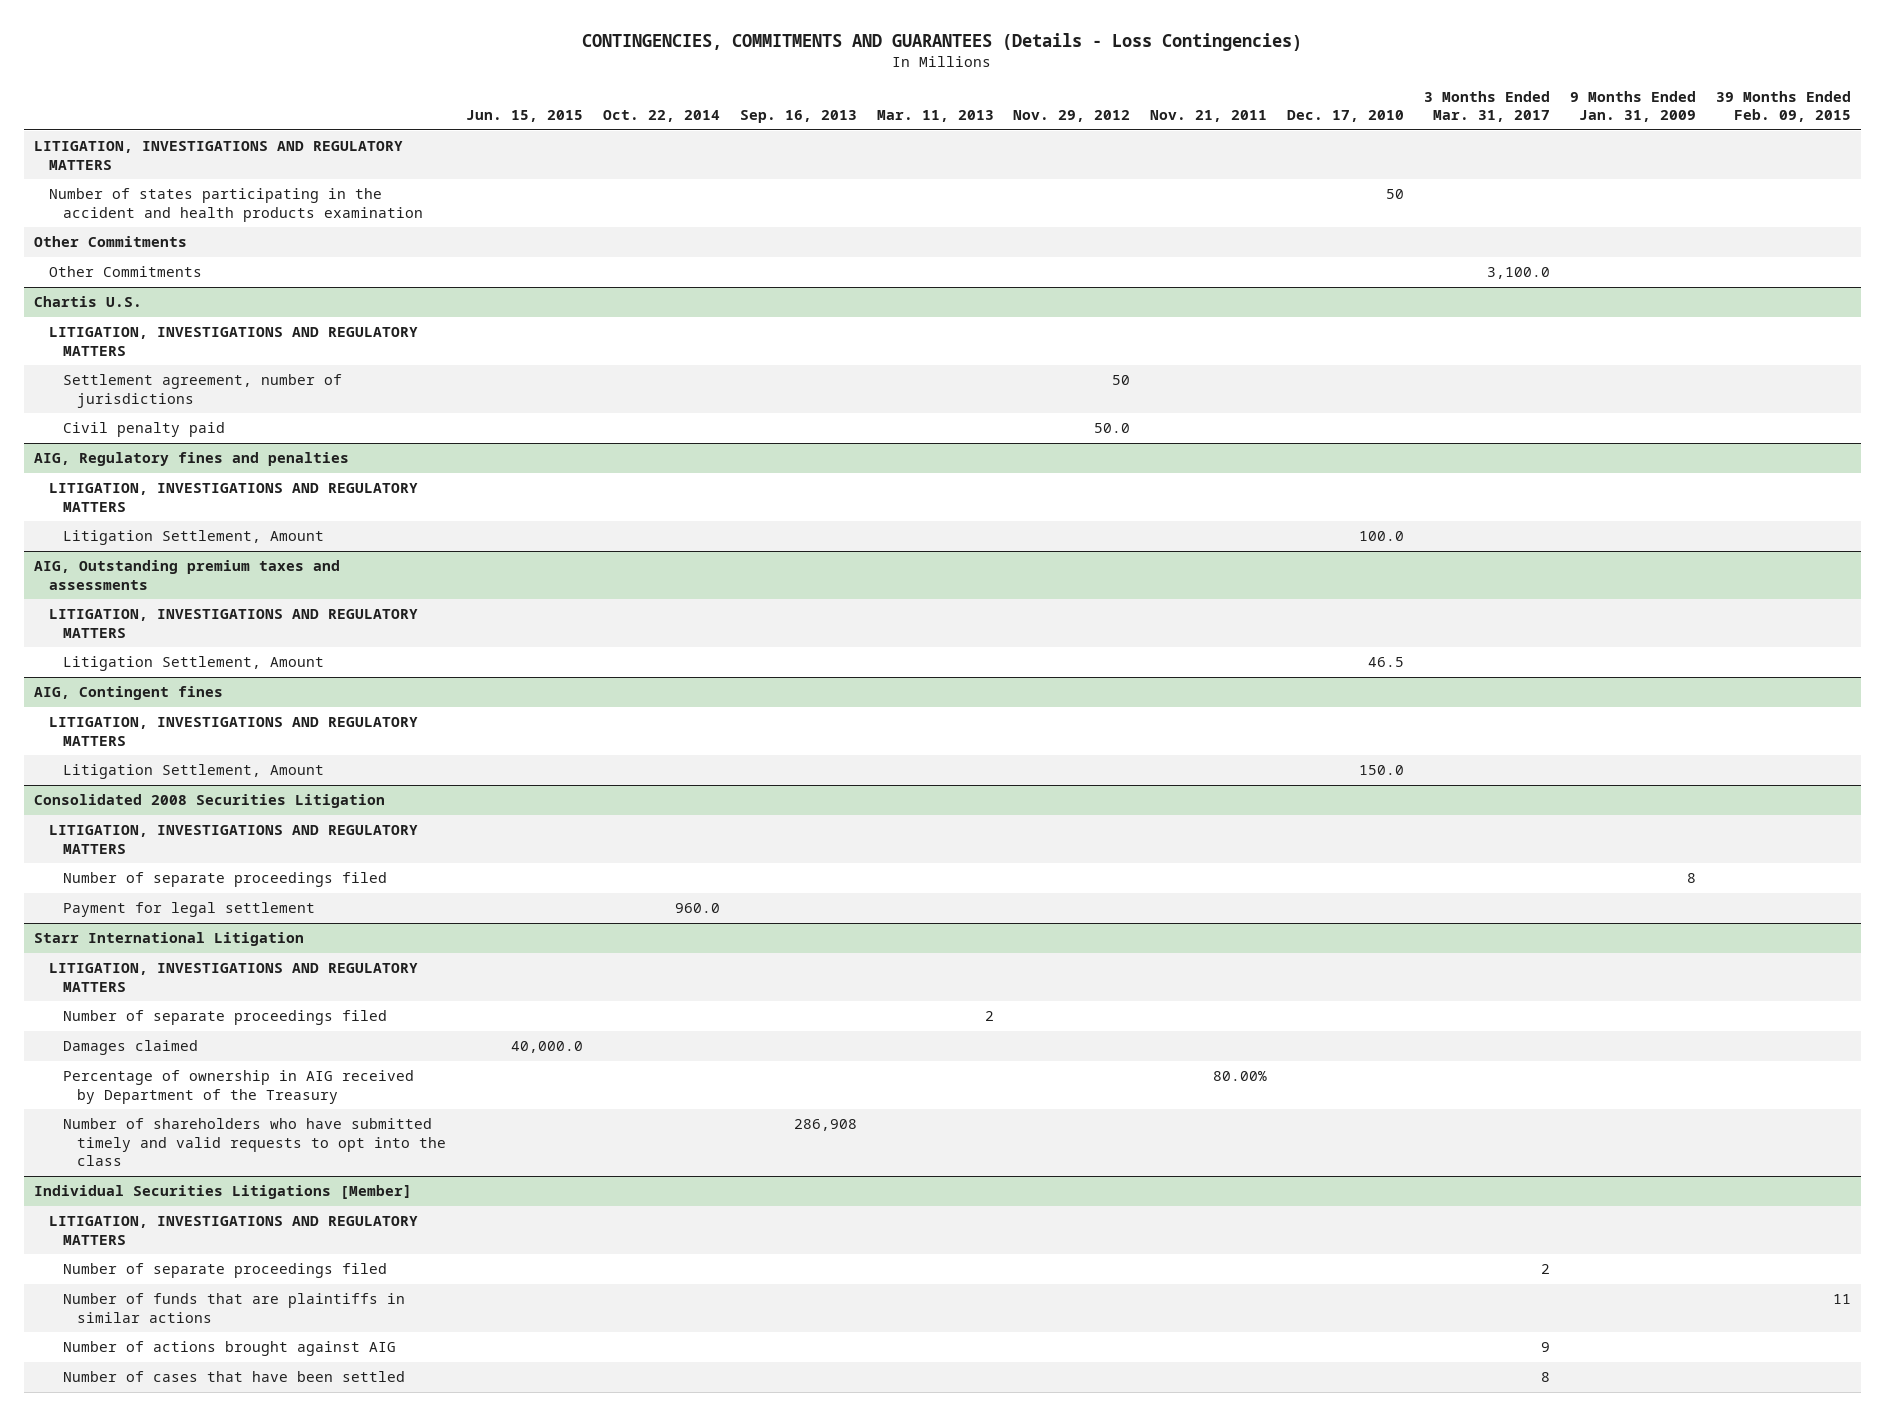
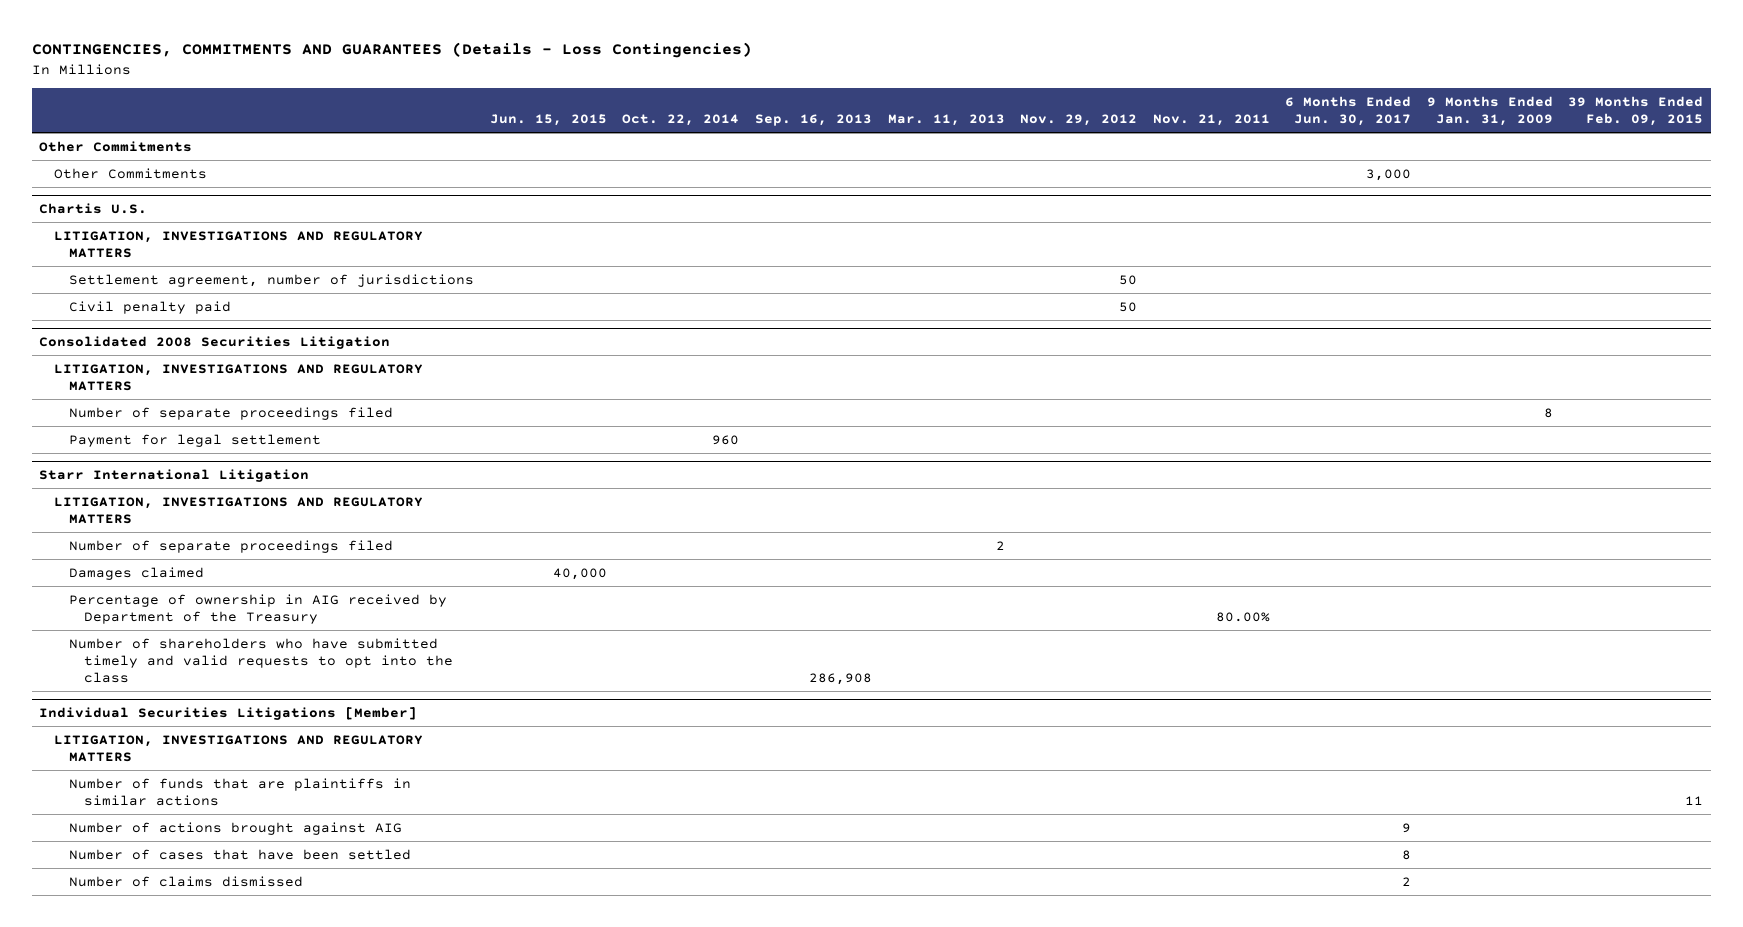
[1287,109,1405,122] Dec. 17, 2010 -> none
[1423,90,1550,122] 3 Months Ended Mar. 31, 2017 -> none
none -> [1285,95,1412,127] 6 Months Ended Jun. 30, 2017
[34,141,404,170] LITIGATION, INVESTIGATIONS AND REGULATORY MATTERS -> none
[48,188,423,222] Number of states participating in the accident and health products examination -> none
[34,452,350,467] AIG, Regulatory fines and penalties -> none
[48,483,418,512] LITIGATION, INVESTIGATIONS AND REGULATORY MATTERS -> none
[62,530,324,546] Litigation Settlement, Amount -> none
[34,560,341,590] AIG, Outstanding premium taxes and assessments -> none
[48,609,418,638] LITIGATION, INVESTIGATIONS AND REGULATORY MATTERS -> none
[62,656,324,672] Litigation Settlement, Amount -> none
[34,686,224,701] AIG, Contingent fines -> none
[48,717,418,746] LITIGATION, INVESTIGATIONS AND REGULATORY MATTERS -> none
[62,764,324,780] Litigation Settlement, Amount -> none
[1094,423,1131,434] 50.0 -> [1119,301,1138,312] 50
[675,903,721,914] 960.0 -> [712,434,740,445] 960
[511,1041,584,1054] 40,000.0 -> [552,567,607,580] 40,000
[62,1263,387,1279] Number of separate proceedings filed -> none
none -> [69,875,304,887] Number of claims dismissed

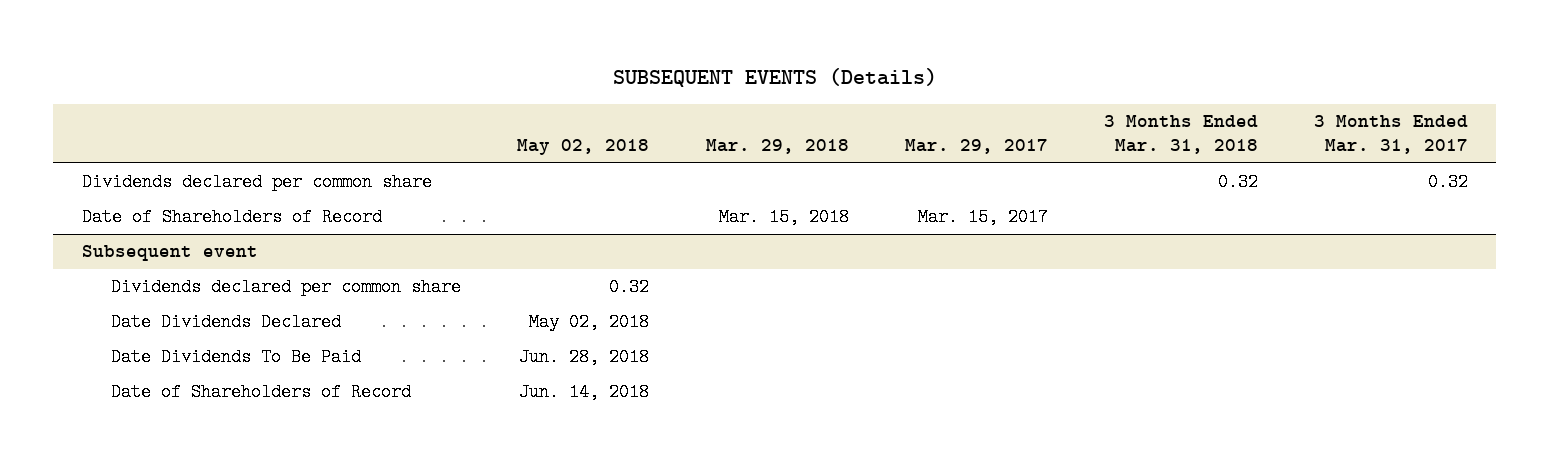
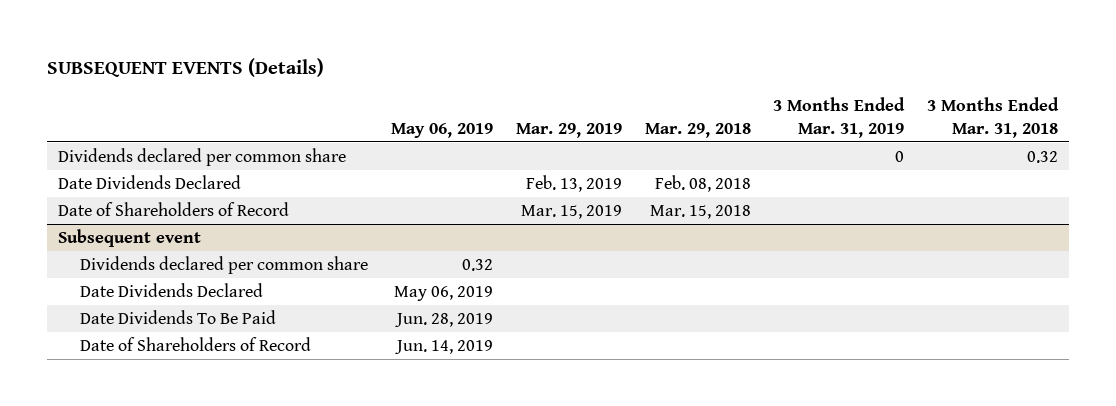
[517,139,650,156] May 02, 2018 -> none
[904,139,1048,155] Mar. 29, 2017 -> none
[1314,115,1469,155] 3 Months Ended Mar. 31, 2017 -> none
none -> [390,122,493,138] May 06, 2019
none -> [515,122,622,138] Mar. 29, 2019
none -> [773,96,906,138] 3 Months Ended Mar. 31, 2019
none -> [58,175,242,190] Date Dividends Declared

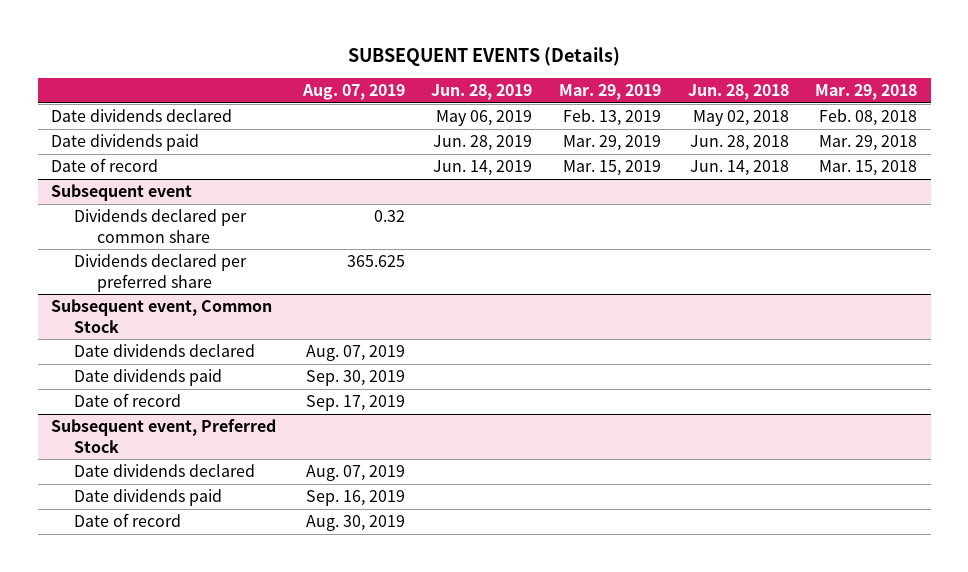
[390,122,493,138] May 06, 2019 -> none
[773,96,906,138] 3 Months Ended Mar. 31, 2019 -> none
[927,96,1060,138] 3 Months Ended Mar. 31, 2018 -> none
none -> [301,84,405,101] Aug. 07, 2019
none -> [431,84,533,101] Jun. 28, 2019
none -> [687,84,789,101] Jun. 28, 2018
[58,148,347,167] Dividends declared per common share -> none
[58,175,242,190] Date Dividends Declared -> [51,109,233,123] Date dividends declared
none -> [51,134,200,152] Date dividends paid
[58,202,290,217] Date of Shareholders of Record -> [51,158,159,173] Date of record
[80,283,264,298] Date Dividends Declared -> none
[80,310,277,325] Date Dividends To Be Paid -> none
[80,337,312,352] Date of Shareholders of Record -> none
none -> [74,254,248,292] Dividends declared per preferred share
none -> [51,299,273,333] Subsequent event, Common Stock
none -> [74,344,256,358] Date dividends declared
none -> [74,369,223,387] Date dividends paid
none -> [74,393,182,408] Date of record
none -> [51,419,277,453] Subsequent event, Preferred Stock
none -> [74,464,256,478] Date dividends declared
none -> [74,489,223,507] Date dividends paid
none -> [74,513,182,528] Date of record

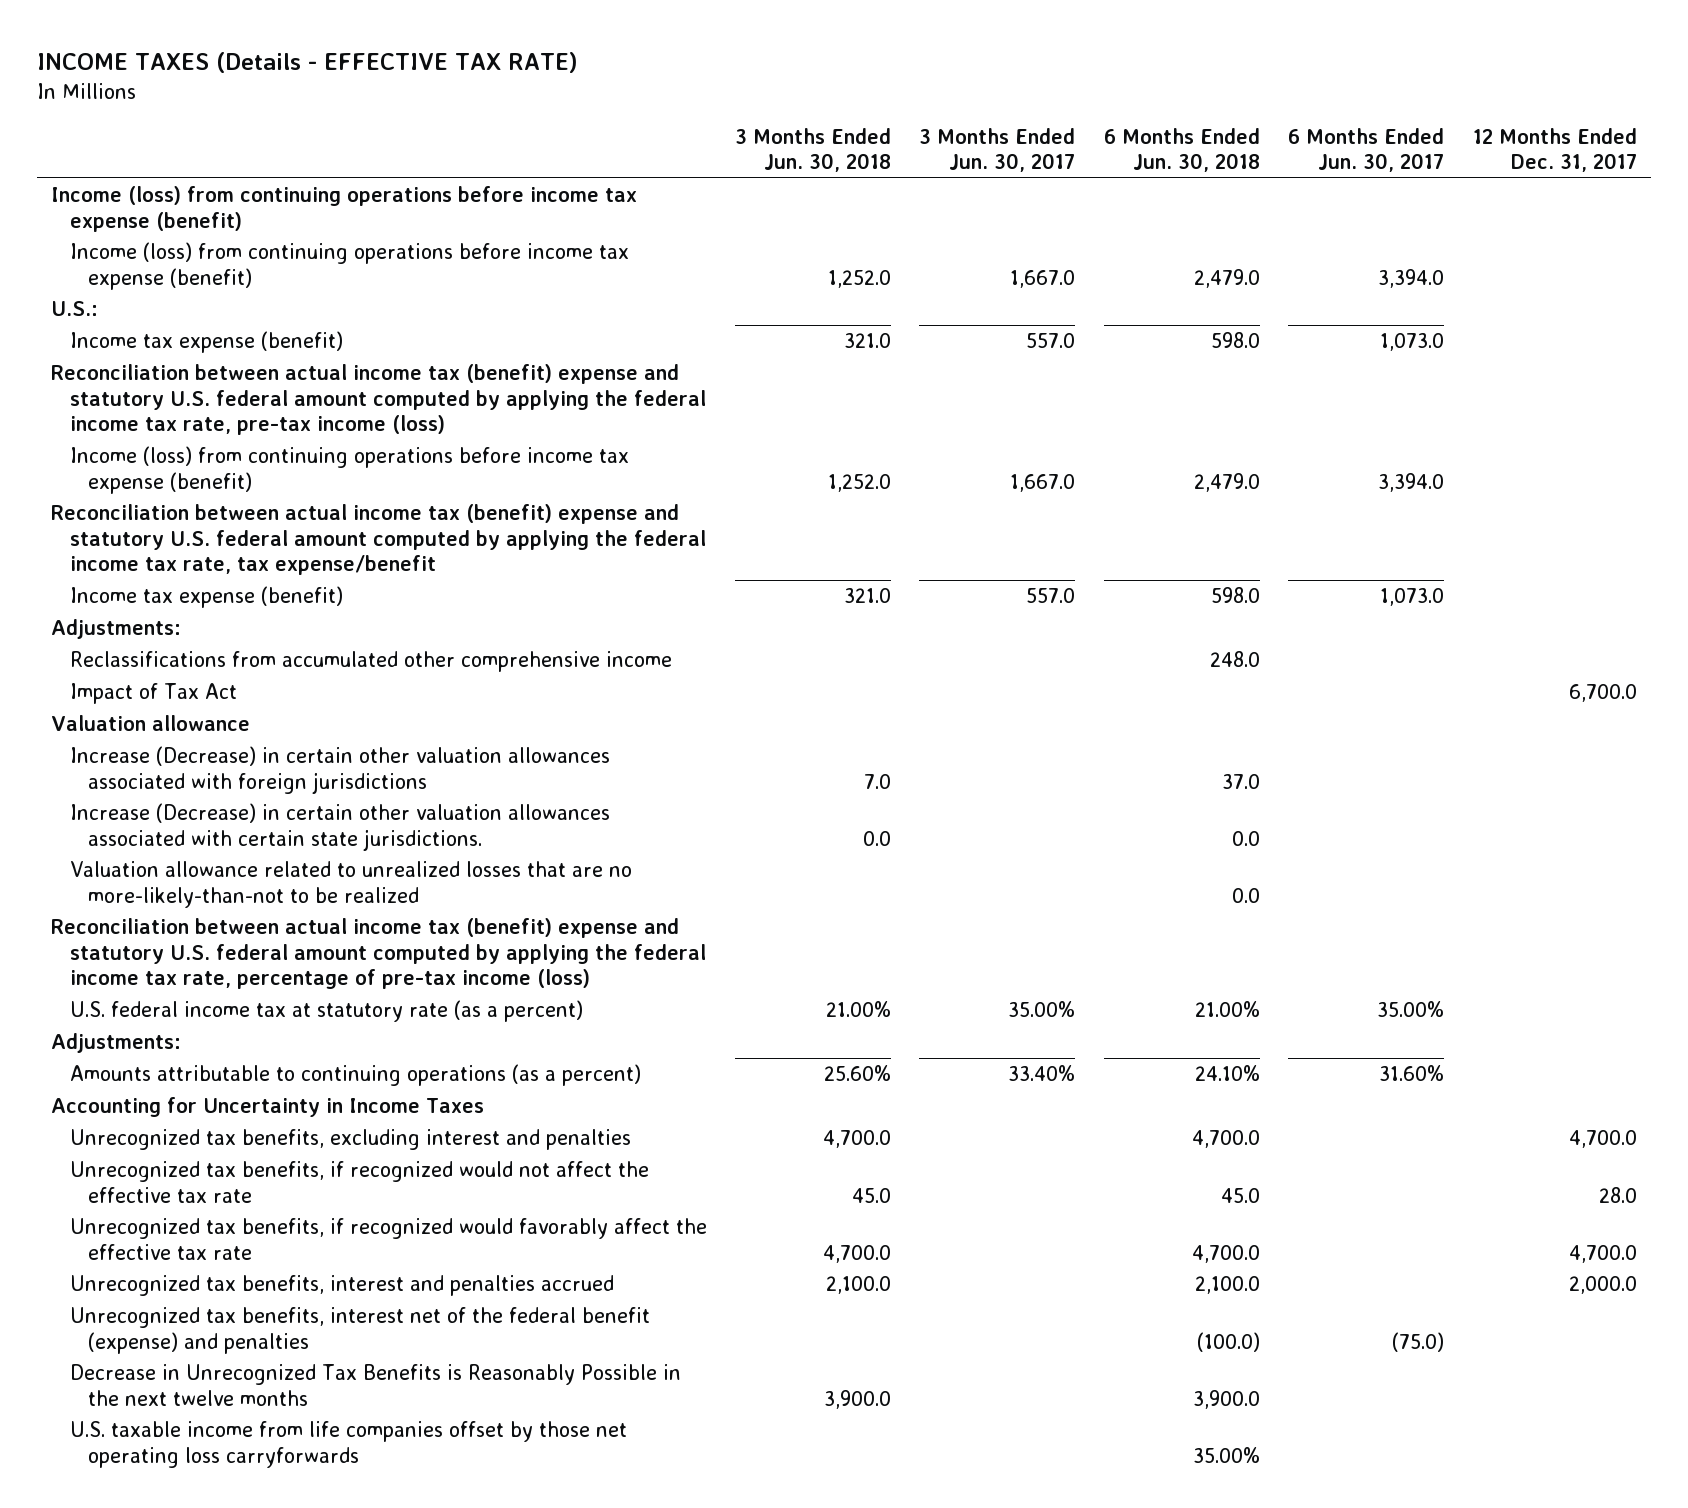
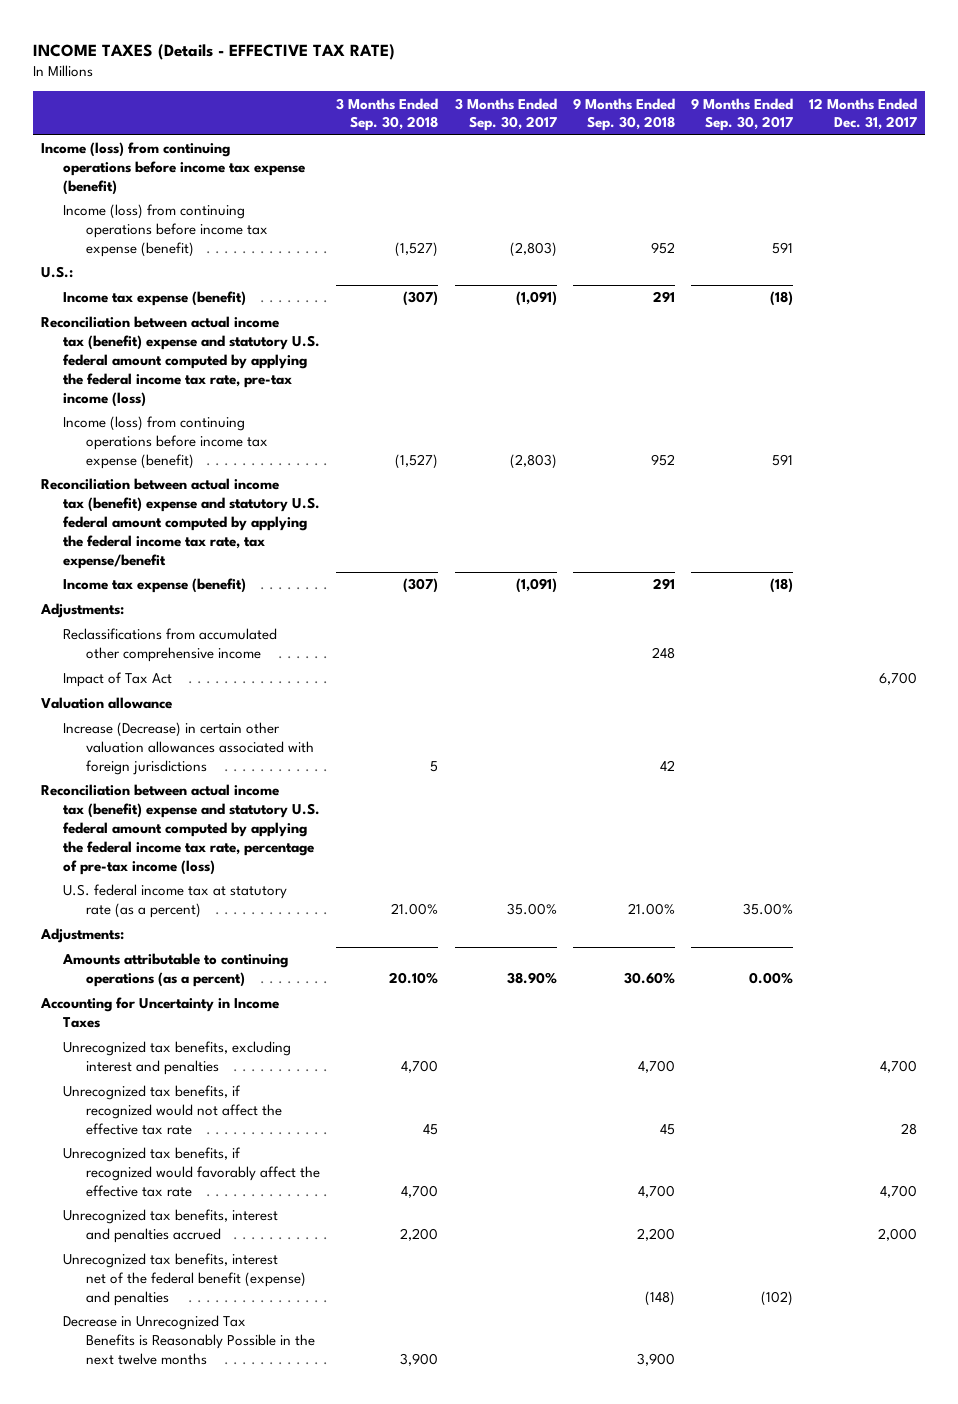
[735,127,892,172] 3 Months Ended Jun. 30, 2018 -> none
[919,127,1076,172] 3 Months Ended Jun. 30, 2017 -> none
[1103,127,1260,172] 6 Months Ended Jun. 30, 2018 -> none
[1288,127,1445,172] 6 Months Ended Jun. 30, 2017 -> none
none -> [336,97,439,132] 3 Months Ended Sep. 30, 2018
none -> [454,97,557,132] 3 Months Ended Sep. 30, 2017
none -> [572,97,675,132] 9 Months Ended Sep. 30, 2018
none -> [691,97,794,132] 9 Months Ended Sep. 30, 2017
[1568,684,1637,703] 6,700.0 -> [879,672,918,686] 6,700
[69,803,610,851] Increase (Decrease) in certain other valuation allowances associated with certain state jurisdictions. -> none
[69,861,632,908] Valuation allowance related to unrealized losses that are no more-likely-than-not to be realized -> none
[1568,1130,1637,1149] 4,700.0 -> [880,1060,918,1074] 4,700
[1598,1186,1637,1203] 28.0 -> [901,1123,918,1136] 28
[1568,1244,1637,1263] 4,700.0 -> [880,1185,918,1199] 4,700
[1568,1276,1637,1295] 2,000.0 -> [878,1228,918,1242] 2,000
[69,1421,627,1468] U.S. taxable income from life companies offset by those net operating loss carryforwards -> none

